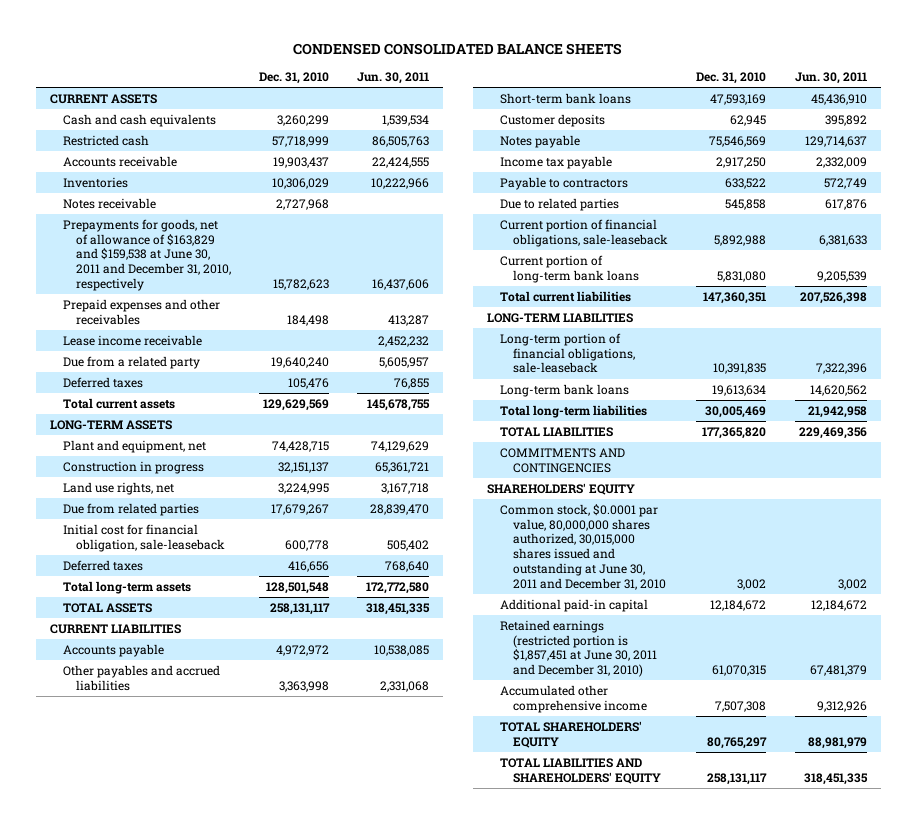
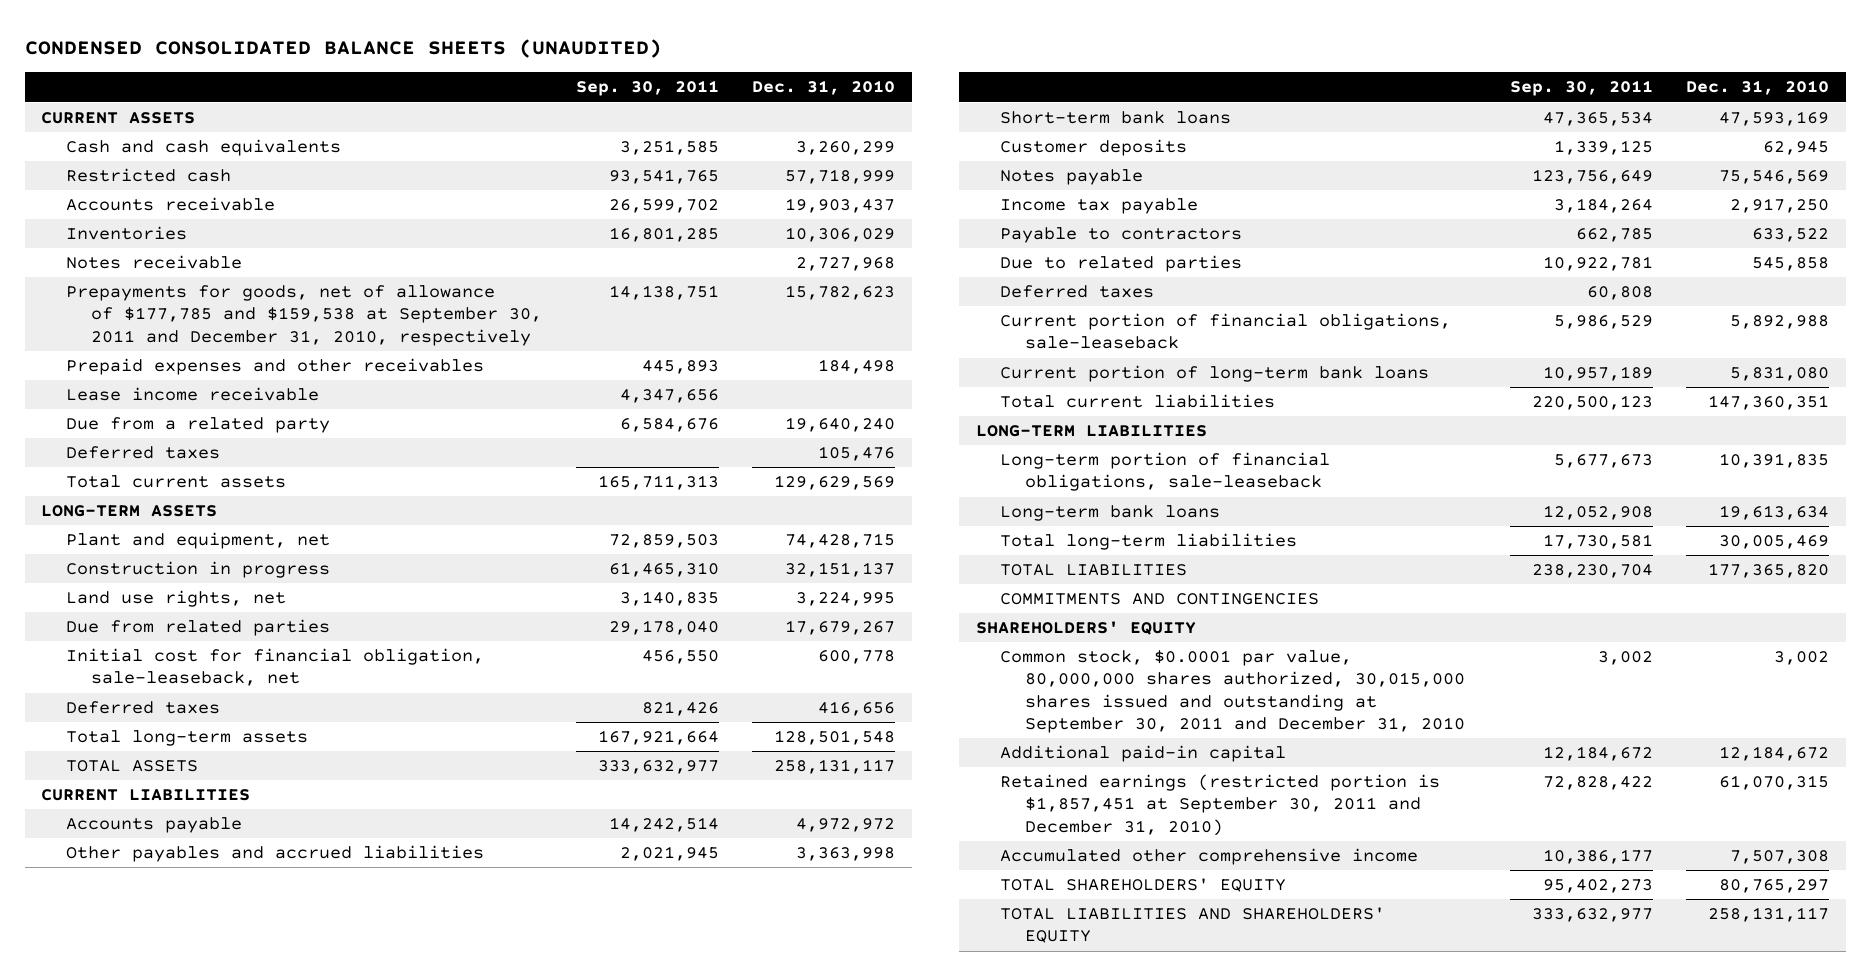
[293,43,623,56] CONDENSED CONSOLIDATED BALANCE SHEETS -> [24,38,662,58] CONDENSED CONSOLIDATED BALANCE SHEETS (UNAUDITED)
[357,72,430,85] Jun. 30, 2011 -> none
none -> [575,80,719,97] Sep. 30, 2011
[62,218,231,292] Prepayments for goods, net of allowance of $163,829 and $159,538 at June 30, 2011 and December 31, 2010, respectively -> [66,285,543,346] Prepayments for goods, net of allowance of $177,785 and $159,538 at September 30, 2011 and December 31, 2010, respectively
[62,523,225,552] Initial cost for financial obligation, sale-leaseback -> [66,648,485,687] Initial cost for financial obligation, sale-leaseback, net
none -> [1000,285,1155,299] Deferred taxes
[500,503,667,591] Common stock, $0.0001 par value, 80,000,000 shares authorized, 30,015,000 shares issued and outstanding at June 30, 2011 and December 31, 2010 -> [1000,650,1466,734] Common stock, $0.0001 par value, 80,000,000 shares authorized, 30,015,000 shares issued and outstanding at September 30, 2011 and December 31, 2010
[500,619,658,678] Retained earnings (restricted portion is $1,857,451 at June 30, 2011 and December 31, 2010) -> [1000,774,1441,836] Retained earnings (restricted portion is $1,857,451 at September 30, 2011 and December 31, 2010)

